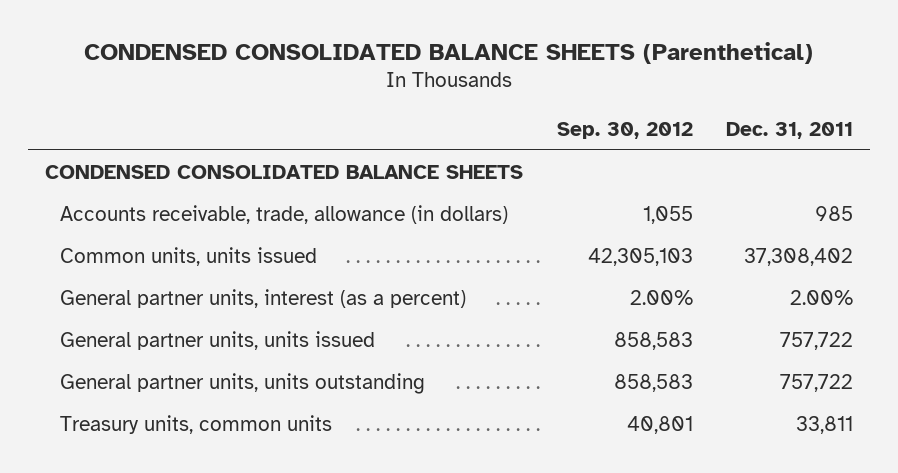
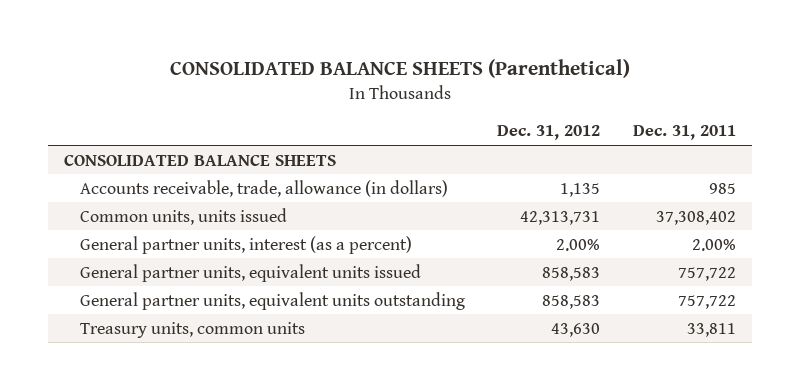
[84,41,814,64] CONDENSED CONSOLIDATED BALANCE SHEETS (Parenthetical) -> [169,59,630,79] CONSOLIDATED BALANCE SHEETS (Parenthetical)
[556,121,693,139] Sep. 30, 2012 -> none
none -> [497,125,601,141] Dec. 31, 2012
[45,164,524,179] CONDENSED CONSOLIDATED BALANCE SHEETS -> [64,154,337,166] CONSOLIDATED BALANCE SHEETS
[60,330,376,350] General partner units, units issued -> [79,263,421,282] General partner units, equivalent units issued
[60,372,426,394] General partner units, units outstanding -> [79,291,465,310] General partner units, equivalent units outstanding

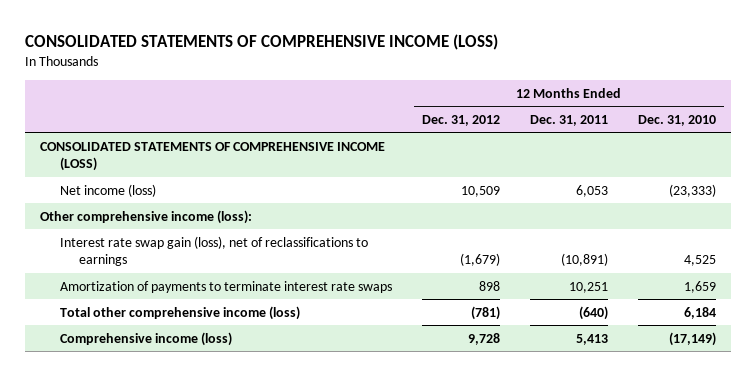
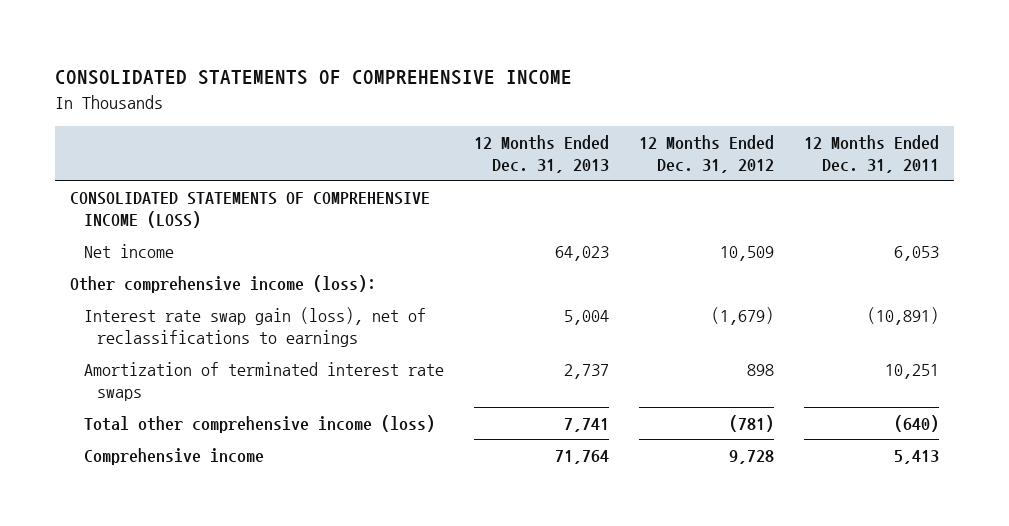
[24,33,498,50] CONSOLIDATED STATEMENTS OF COMPREHENSIVE INCOME (LOSS) -> [55,70,573,86] CONSOLIDATED STATEMENTS OF COMPREHENSIVE INCOME
[638,114,717,126] Dec. 31, 2010 -> none
none -> [473,134,609,173] 12 Months Ended Dec. 31, 2013
[59,183,156,197] Net income (loss) -> [83,243,174,258] Net income
[59,280,392,293] Amortization of payments to terminate interest rate swaps -> [83,361,444,401] Amortization of terminated interest rate swaps
[59,331,232,346] Comprehensive income (loss) -> [83,447,264,465] Comprehensive income

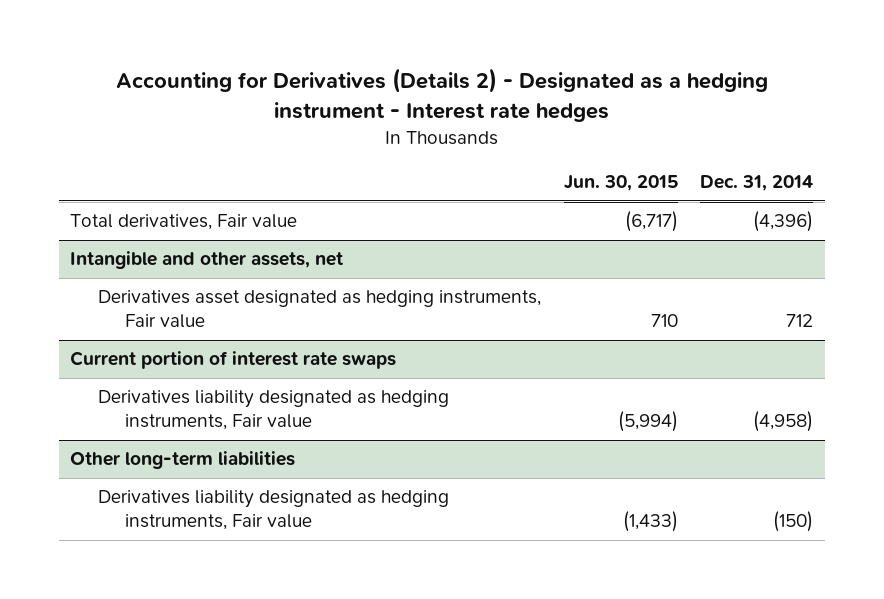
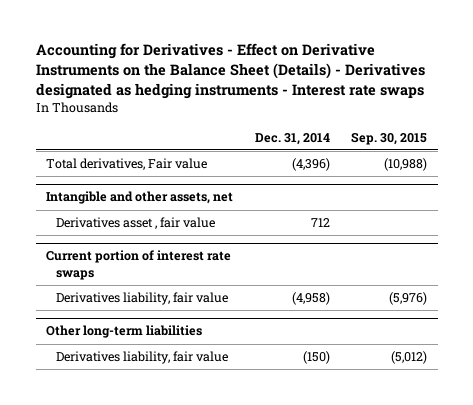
[115,68,768,123] Accounting for Derivatives (Details 2) - Designated as a hedging instrument - Interest rate hedges -> [35,43,425,99] Accounting for Derivatives - Effect on Derivative Instruments on the Balance Sheet (Details) - Derivatives designated as hedging instruments - Interest rate swaps
[563,175,678,192] Jun. 30, 2015 -> none
none -> [350,131,427,145] Sep. 30, 2015
[97,290,541,329] Derivatives asset designated as hedging instruments, Fair value -> [56,217,216,230] Derivatives asset , fair value
[97,390,449,431] Derivatives liability designated as hedging instruments, Fair value -> [56,292,229,306] Derivatives liability, fair value
[97,490,449,531] Derivatives liability designated as hedging instruments, Fair value -> [56,351,229,365] Derivatives liability, fair value

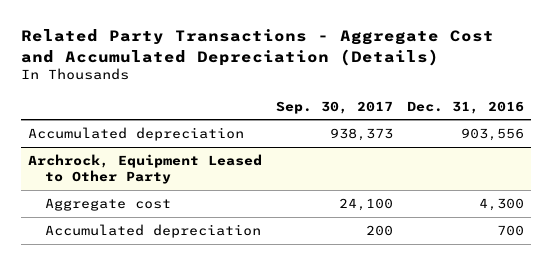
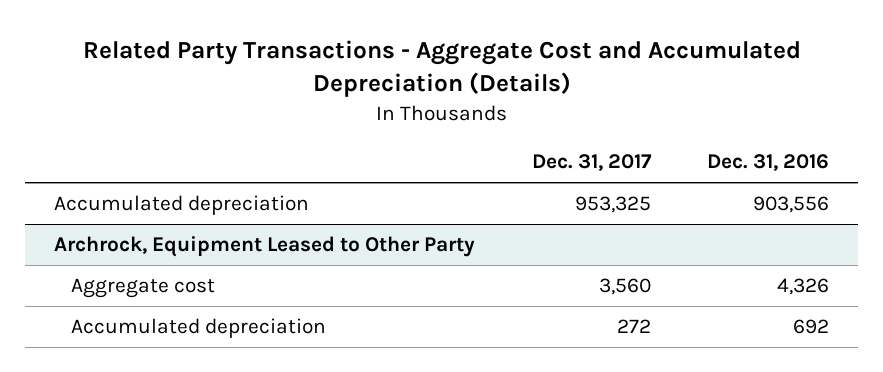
[275,100,393,114] Sep. 30, 2017 -> none
none -> [531,154,652,172] Dec. 31, 2017
[478,197,524,211] 4,300 -> [777,278,830,296] 4,326
[496,224,524,236] 700 -> [793,319,830,335] 692

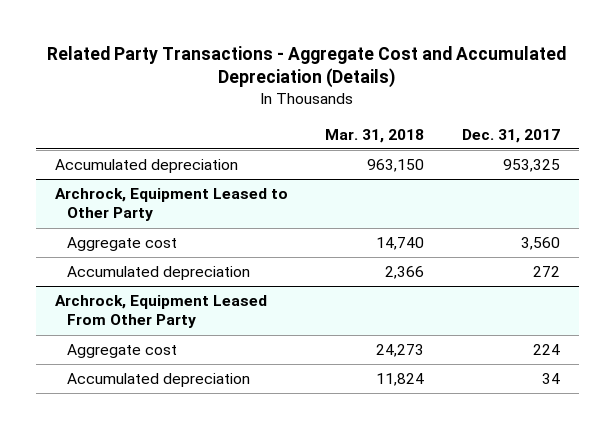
[707,154,830,172] Dec. 31, 2016 -> none
none -> [325,128,425,143] Mar. 31, 2018
none -> [54,295,267,329] Archrock, Equipment Leased From Other Party
none -> [66,344,177,359] Aggregate cost
none -> [66,373,250,388] Accumulated depreciation

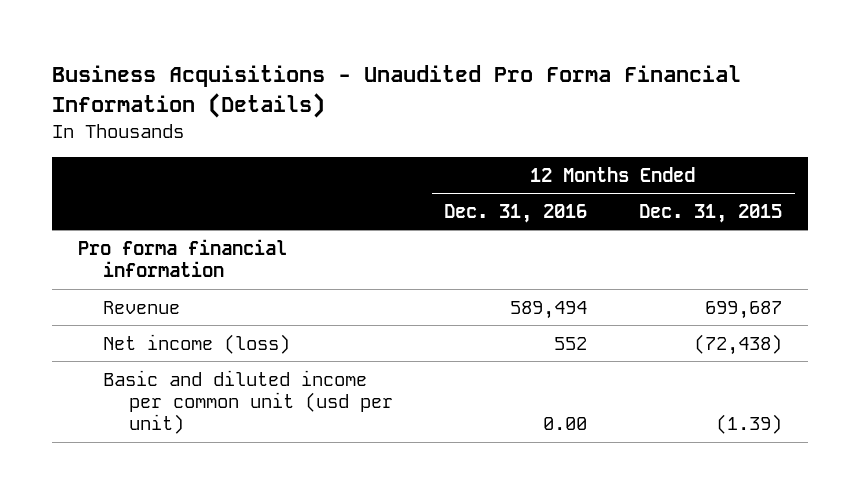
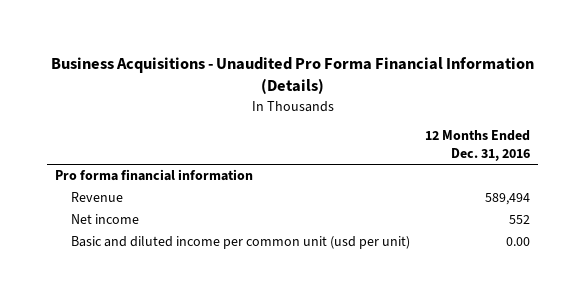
[639,203,783,223] Dec. 31, 2015 -> none
[103,333,291,354] Net income (loss) -> [70,214,139,225] Net income

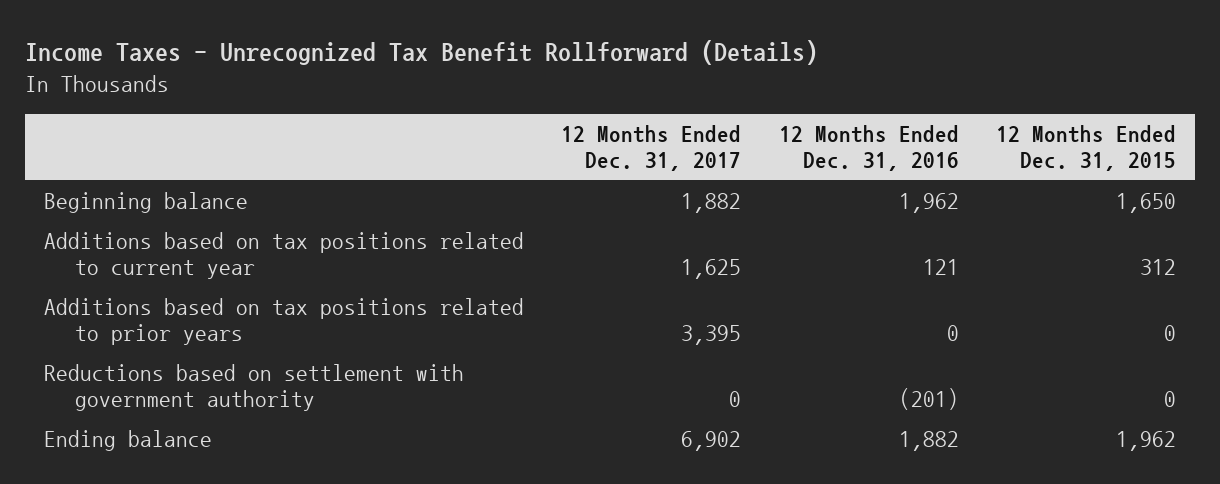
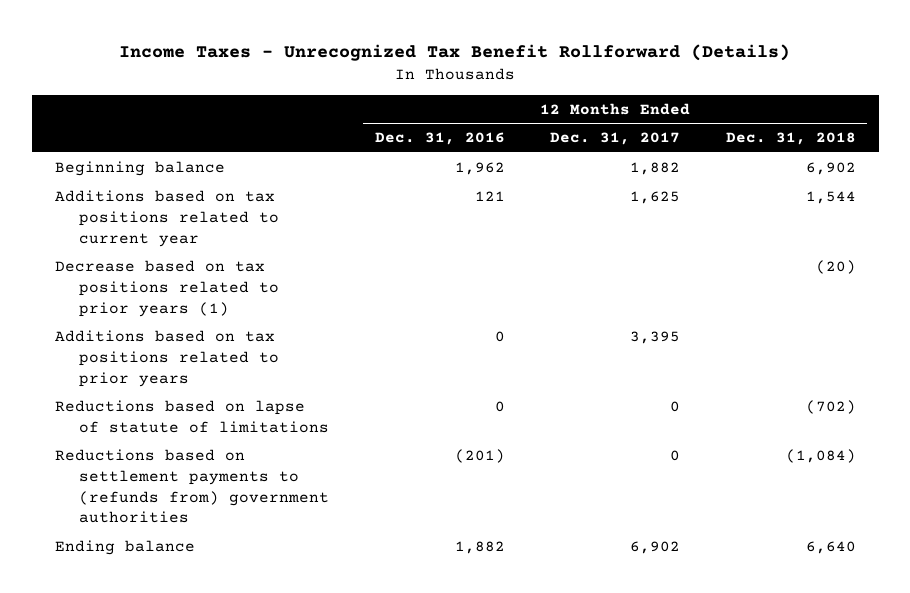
[996,124,1177,172] 12 Months Ended Dec. 31, 2015 -> none
none -> [725,132,856,146] Dec. 31, 2018
none -> [54,259,279,317] Decrease based on tax positions related to prior years (1)
none -> [54,399,329,433] Reductions based on lapse of statute of limitations
[43,364,464,412] Reductions based on settlement with government authority -> [54,448,329,524] Reductions based on settlement payments to (refunds from) government authorities

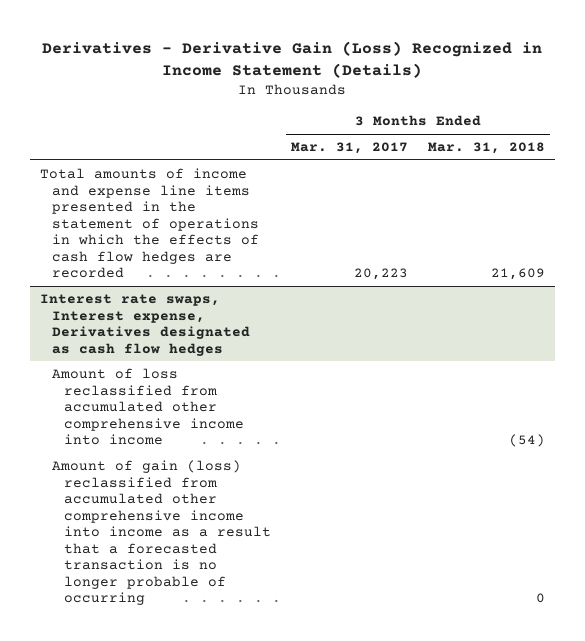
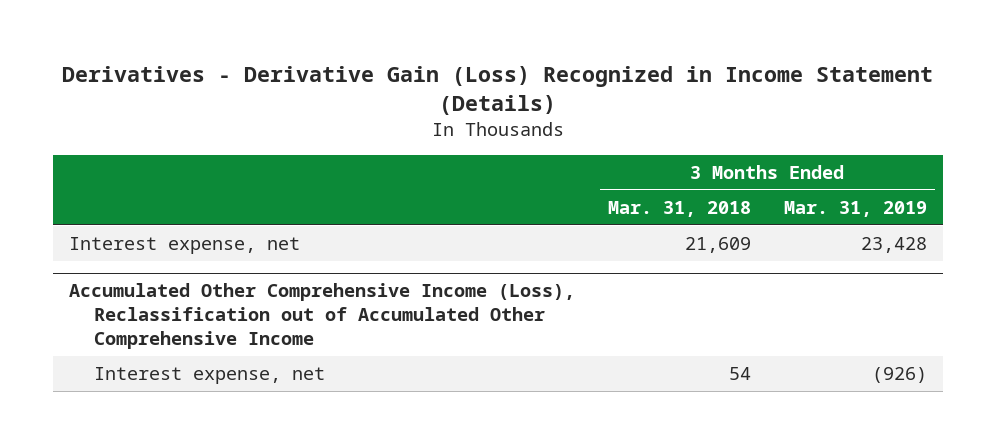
[290,142,408,155] Mar. 31, 2017 -> none
none -> [783,201,927,218] Mar. 31, 2019
[40,293,250,356] Interest rate swaps, Interest expense, Derivatives designated as cash flow hedges -> none
[51,367,244,446] Amount of loss reclassified from accumulated other comprehensive income into income -> none
[51,459,271,606] Amount of gain (loss) reclassified from accumulated other comprehensive income into income as a result that a forecasted transaction is no longer probable of occurring -> none
[40,167,259,279] Total amounts of income and expense line items presented in the statement of operations in which the effects of cash flow hedges are recorded -> [69,237,301,255] Interest expense, net
none -> [69,283,576,350] Accumulated Other Comprehensive Income (Loss), Reclassification out of Accumulated Other Comprehensive Income
none -> [93,367,325,385] Interest expense, net

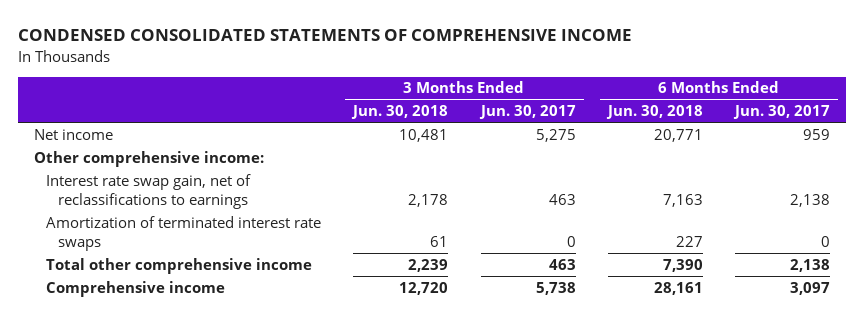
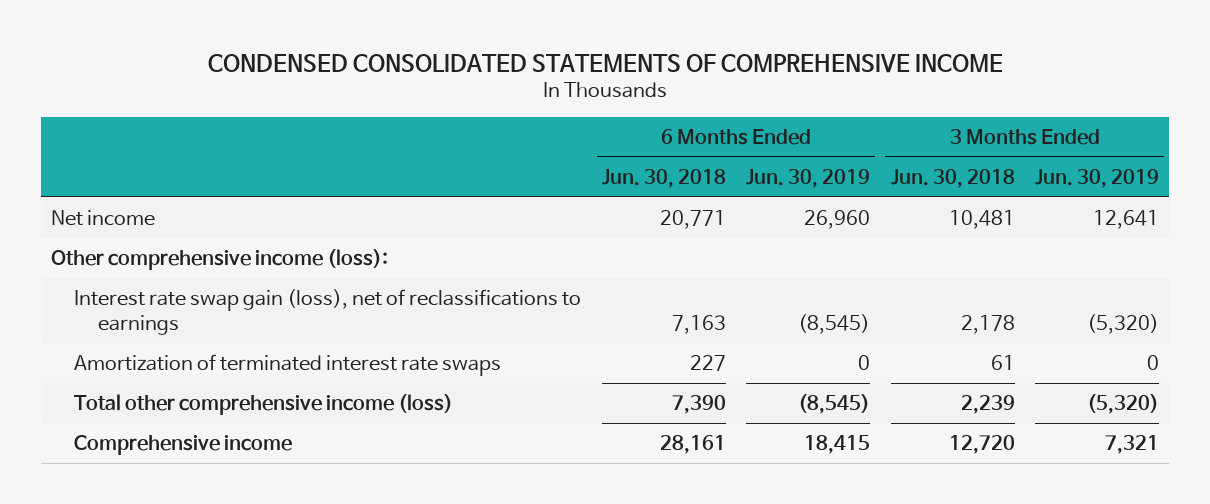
[478,105,576,120] Jun. 30, 2017 -> none
[733,105,831,120] Jun. 30, 2017 -> none
none -> [746,168,871,188] Jun. 30, 2019
none -> [1034,168,1159,188] Jun. 30, 2019
[34,150,265,167] Other comprehensive income: -> [50,249,388,271] Other comprehensive income (loss):
[46,173,252,209] Interest rate swap gain, net of reclassifications to earnings -> [74,289,582,335] Interest rate swap gain (loss), net of reclassifications to earnings
[46,257,313,274] Total other comprehensive income -> [74,394,454,416] Total other comprehensive income (loss)

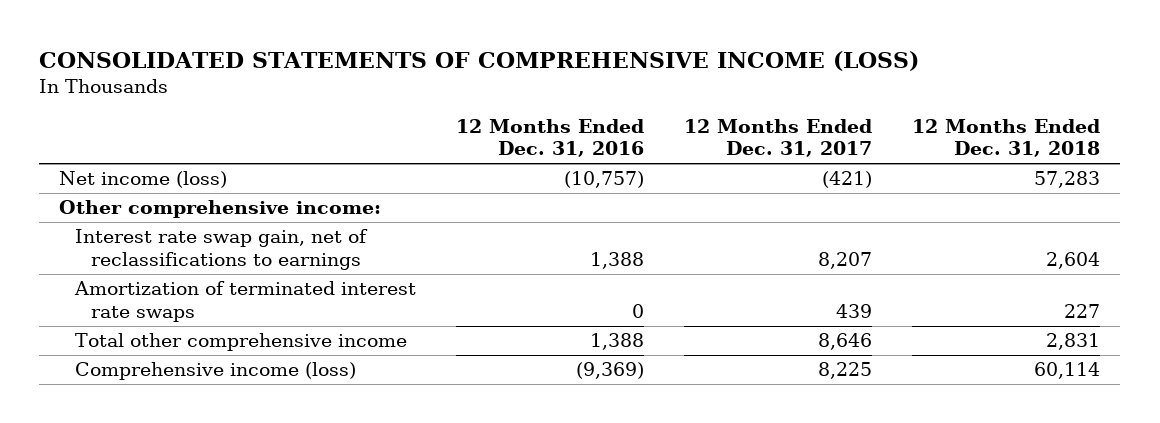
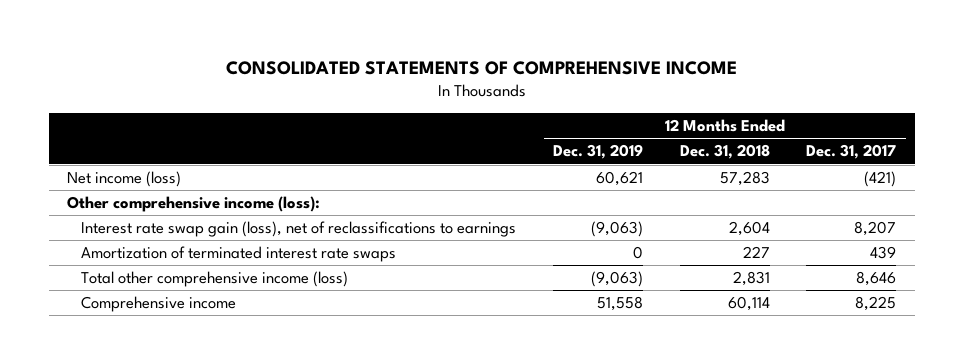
[39,50,920,71] CONSOLIDATED STATEMENTS OF COMPREHENSIVE INCOME (LOSS) -> [225,61,737,76] CONSOLIDATED STATEMENTS OF COMPREHENSIVE INCOME
[456,118,645,158] 12 Months Ended Dec. 31, 2016 -> none
none -> [552,144,643,160] Dec. 31, 2019
[59,200,382,219] Other comprehensive income: -> [67,196,321,213] Other comprehensive income (loss):
[74,229,368,270] Interest rate swap gain, net of reclassifications to earnings -> [81,221,517,238] Interest rate swap gain (loss), net of reclassifications to earnings
[74,333,407,352] Total other comprehensive income -> [81,271,349,288] Total other comprehensive income (loss)
[74,362,356,381] Comprehensive income (loss) -> [81,296,237,313] Comprehensive income

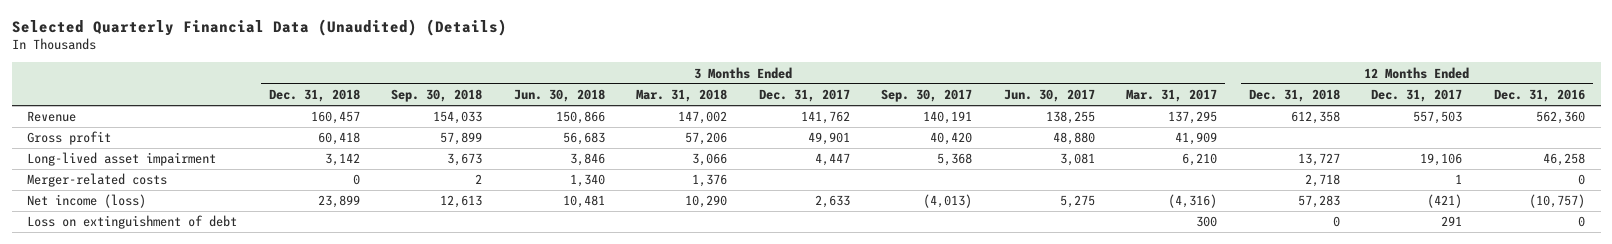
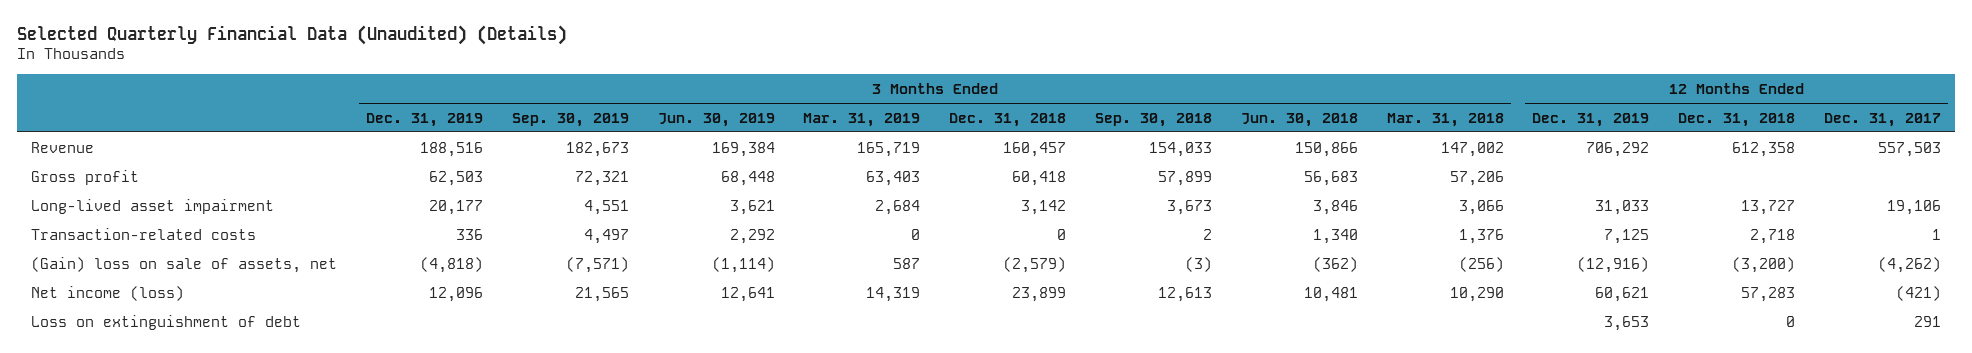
[758,89,850,103] Dec. 31, 2017 -> none
[881,89,973,103] Sep. 30, 2017 -> none
[1003,89,1095,103] Jun. 30, 2017 -> none
[1126,89,1218,103] Mar. 31, 2017 -> none
[1493,89,1585,103] Dec. 31, 2016 -> none
none -> [365,112,483,127] Dec. 31, 2019
none -> [511,112,629,127] Sep. 30, 2019
none -> [657,112,775,127] Jun. 30, 2019
none -> [803,112,921,127] Mar. 31, 2019
none -> [1532,112,1650,127] Dec. 31, 2019
[27,173,168,188] Merger-related costs -> [31,227,257,240] Transaction-related costs
none -> [31,256,338,273] (Gain) loss on sale of assets, net

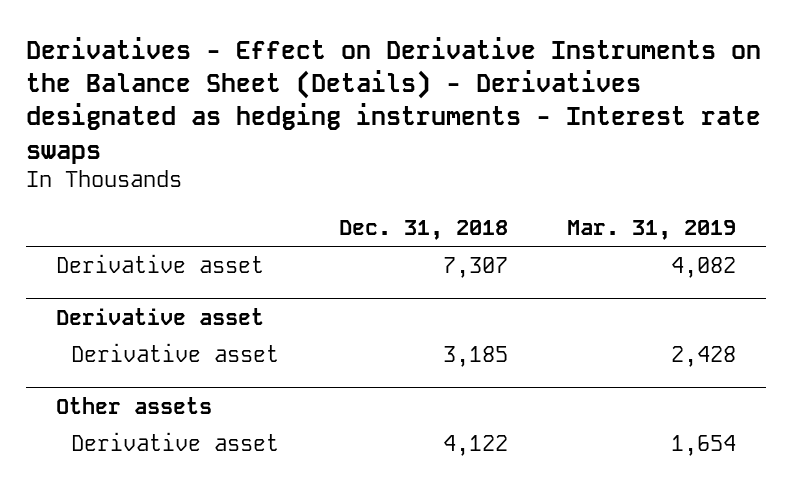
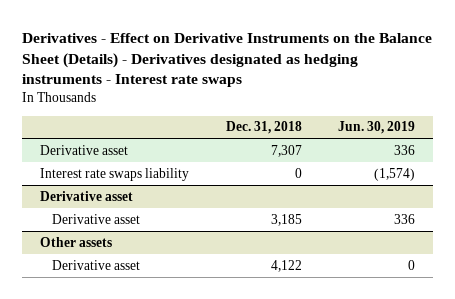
[567,219,737,240] Mar. 31, 2019 -> none
none -> [337,121,415,135] Jun. 30, 2019
none -> [40,167,190,181] Interest rate swaps liability

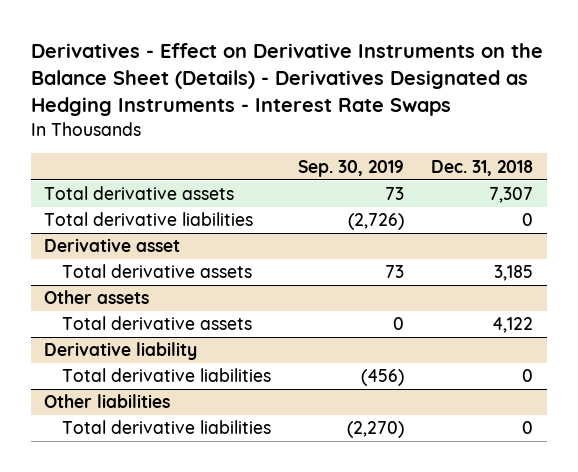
[22,32,433,88] Derivatives - Effect on Derivative Instruments on the Balance Sheet (Details) - Derivatives designated as hedging instruments - Interest rate swaps -> [30,42,543,117] Derivatives - Effect on Derivative Instruments on the Balance Sheet (Details) - Derivatives Designated as Hedging Instruments - Interest Rate Swaps
[337,121,415,135] Jun. 30, 2019 -> none
none -> [298,159,405,177] Sep. 30, 2019
[40,144,129,155] Derivative asset -> [44,186,235,201] Total derivative assets
[40,167,190,181] Interest rate swaps liability -> [44,212,254,227] Total derivative liabilities
[51,213,140,224] Derivative asset -> [61,264,252,279] Total derivative assets
[51,259,140,270] Derivative asset -> [61,316,252,331] Total derivative assets
none -> [44,342,198,361] Derivative liability
none -> [61,368,271,383] Total derivative liabilities
none -> [44,394,171,409] Other liabilities
none -> [61,420,271,435] Total derivative liabilities

